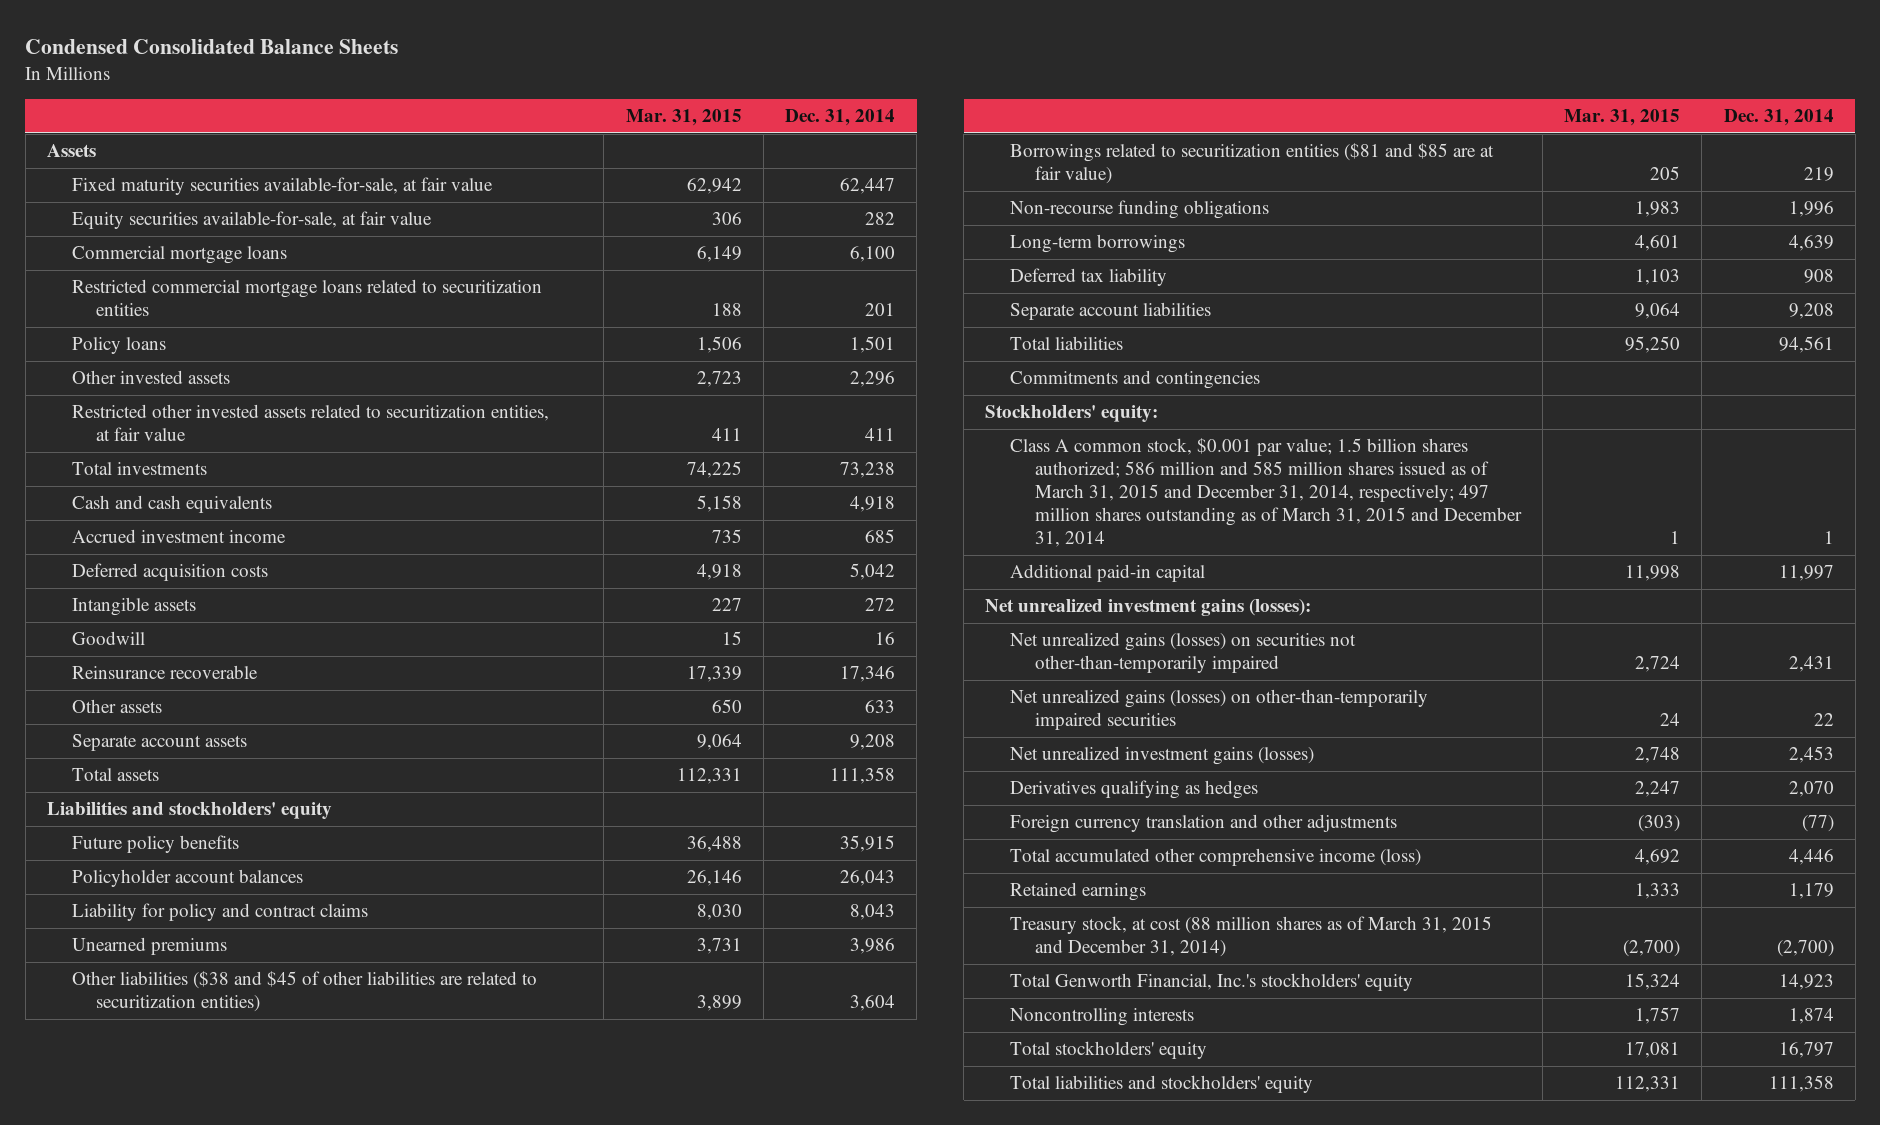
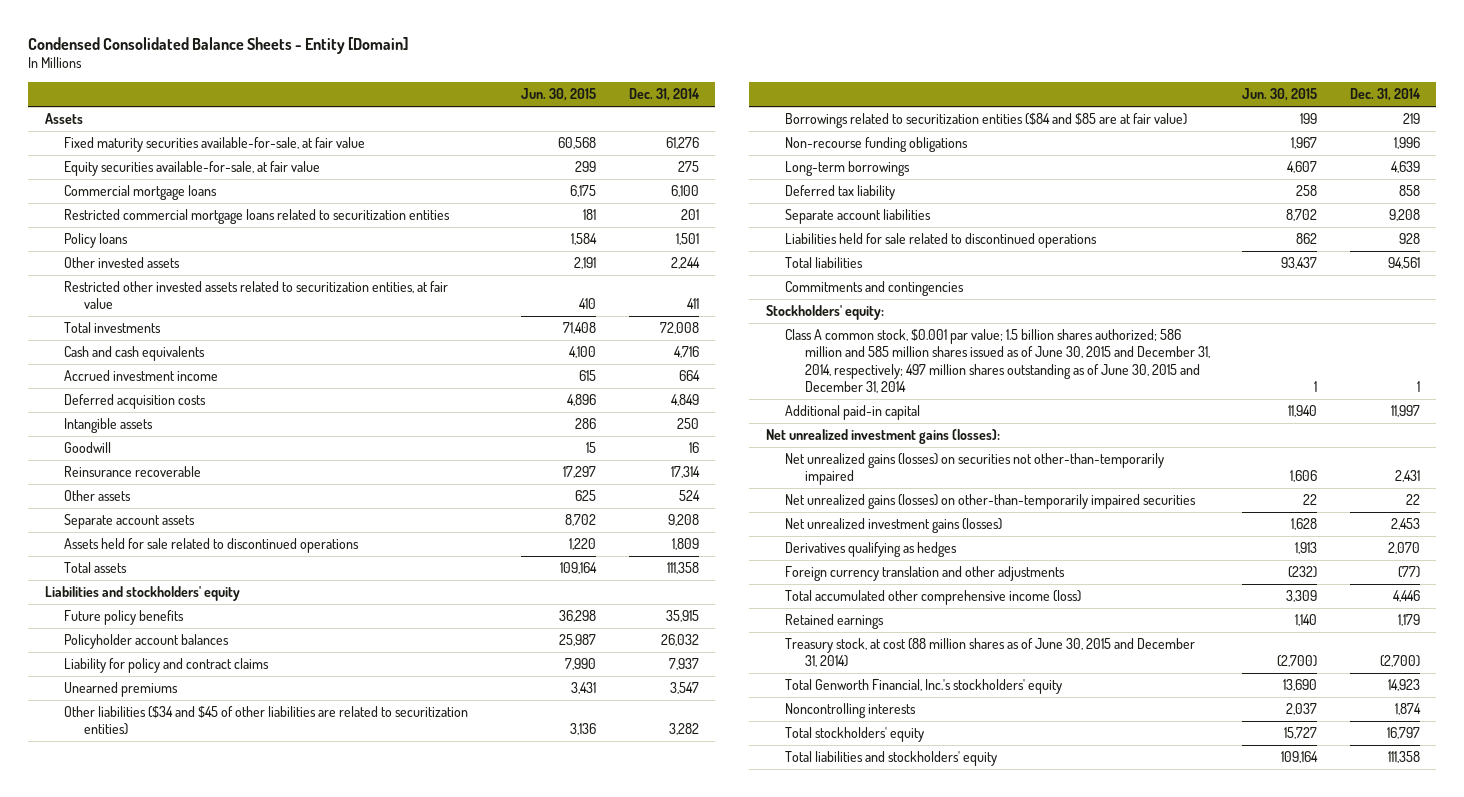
[25,39,399,55] Condensed Consolidated Balance Sheets -> [28,36,409,54] Condensed Consolidated Balance Sheets - Entity [Domain]
[625,109,742,127] Mar. 31, 2015 -> none
none -> [521,88,597,102] Jun. 30, 2015
[839,178,895,195] 62,447 -> [665,137,699,150] 61,276
[864,212,895,226] 282 -> [677,161,699,173] 275
[849,371,895,388] 2,296 -> [670,257,700,270] 2,244
[839,462,895,479] 73,238 -> [659,322,699,335] 72,008
[849,496,895,513] 4,918 -> [673,346,699,359] 4,716
[864,529,895,544] 685 -> [678,370,700,382] 664
[849,563,895,581] 5,042 -> [670,394,699,407] 4,849
[864,598,895,612] 272 -> [676,418,699,430] 250
[839,666,895,683] 17,346 -> [670,466,700,479] 17,314
[864,700,895,714] 633 -> [678,490,700,502] 524
none -> [64,538,360,554] Assets held for sale related to discontinued operations
[839,870,895,887] 26,043 -> [660,634,699,647] 26,032
[849,904,895,921] 8,043 -> [668,658,699,671] 7,937
[849,938,895,955] 3,986 -> [669,682,699,695] 3,547
[71,971,537,1013] Other liabilities ($38 and $45 of other liabilities are related to securitization entities) -> [64,706,469,736] Other liabilities ($34 and $45 of other liabilities are related to securitization entities)
[849,995,895,1012] 3,604 -> [668,723,699,736] 3,282
[1010,143,1495,185] Borrowings related to securitization entities ($81 and $85 are at fair value) -> [785,113,1188,129] Borrowings related to securitization entities ($84 and $85 are at fair value)
[1803,269,1834,284] 908 -> [1398,185,1420,197] 858
none -> [785,233,1098,249] Liabilities held for sale related to discontinued operations
[1010,438,1523,547] Class A common stock, $0.001 par value; 1.5 billion shares authorized; 586 million and 585 million shares issued as of March 31, 2015 and December 31, 2014, respectively; 497 million shares outstanding as of March 31, 2015 and December 31, 2014 -> [785,329,1210,394] Class A common stock, $0.001 par value; 1.5 billion shares authorized; 586 million and 585 million shares issued as of June 30, 2015 and December 31, 2014, respectively; 497 million shares outstanding as of June 30, 2015 and December 31, 2014
[1010,916,1493,958] Treasury stock, at cost (88 million shares as of March 31, 2015 and December 31, 2014) -> [785,638,1196,668] Treasury stock, at cost (88 million shares as of June 30, 2015 and December 31, 2014)

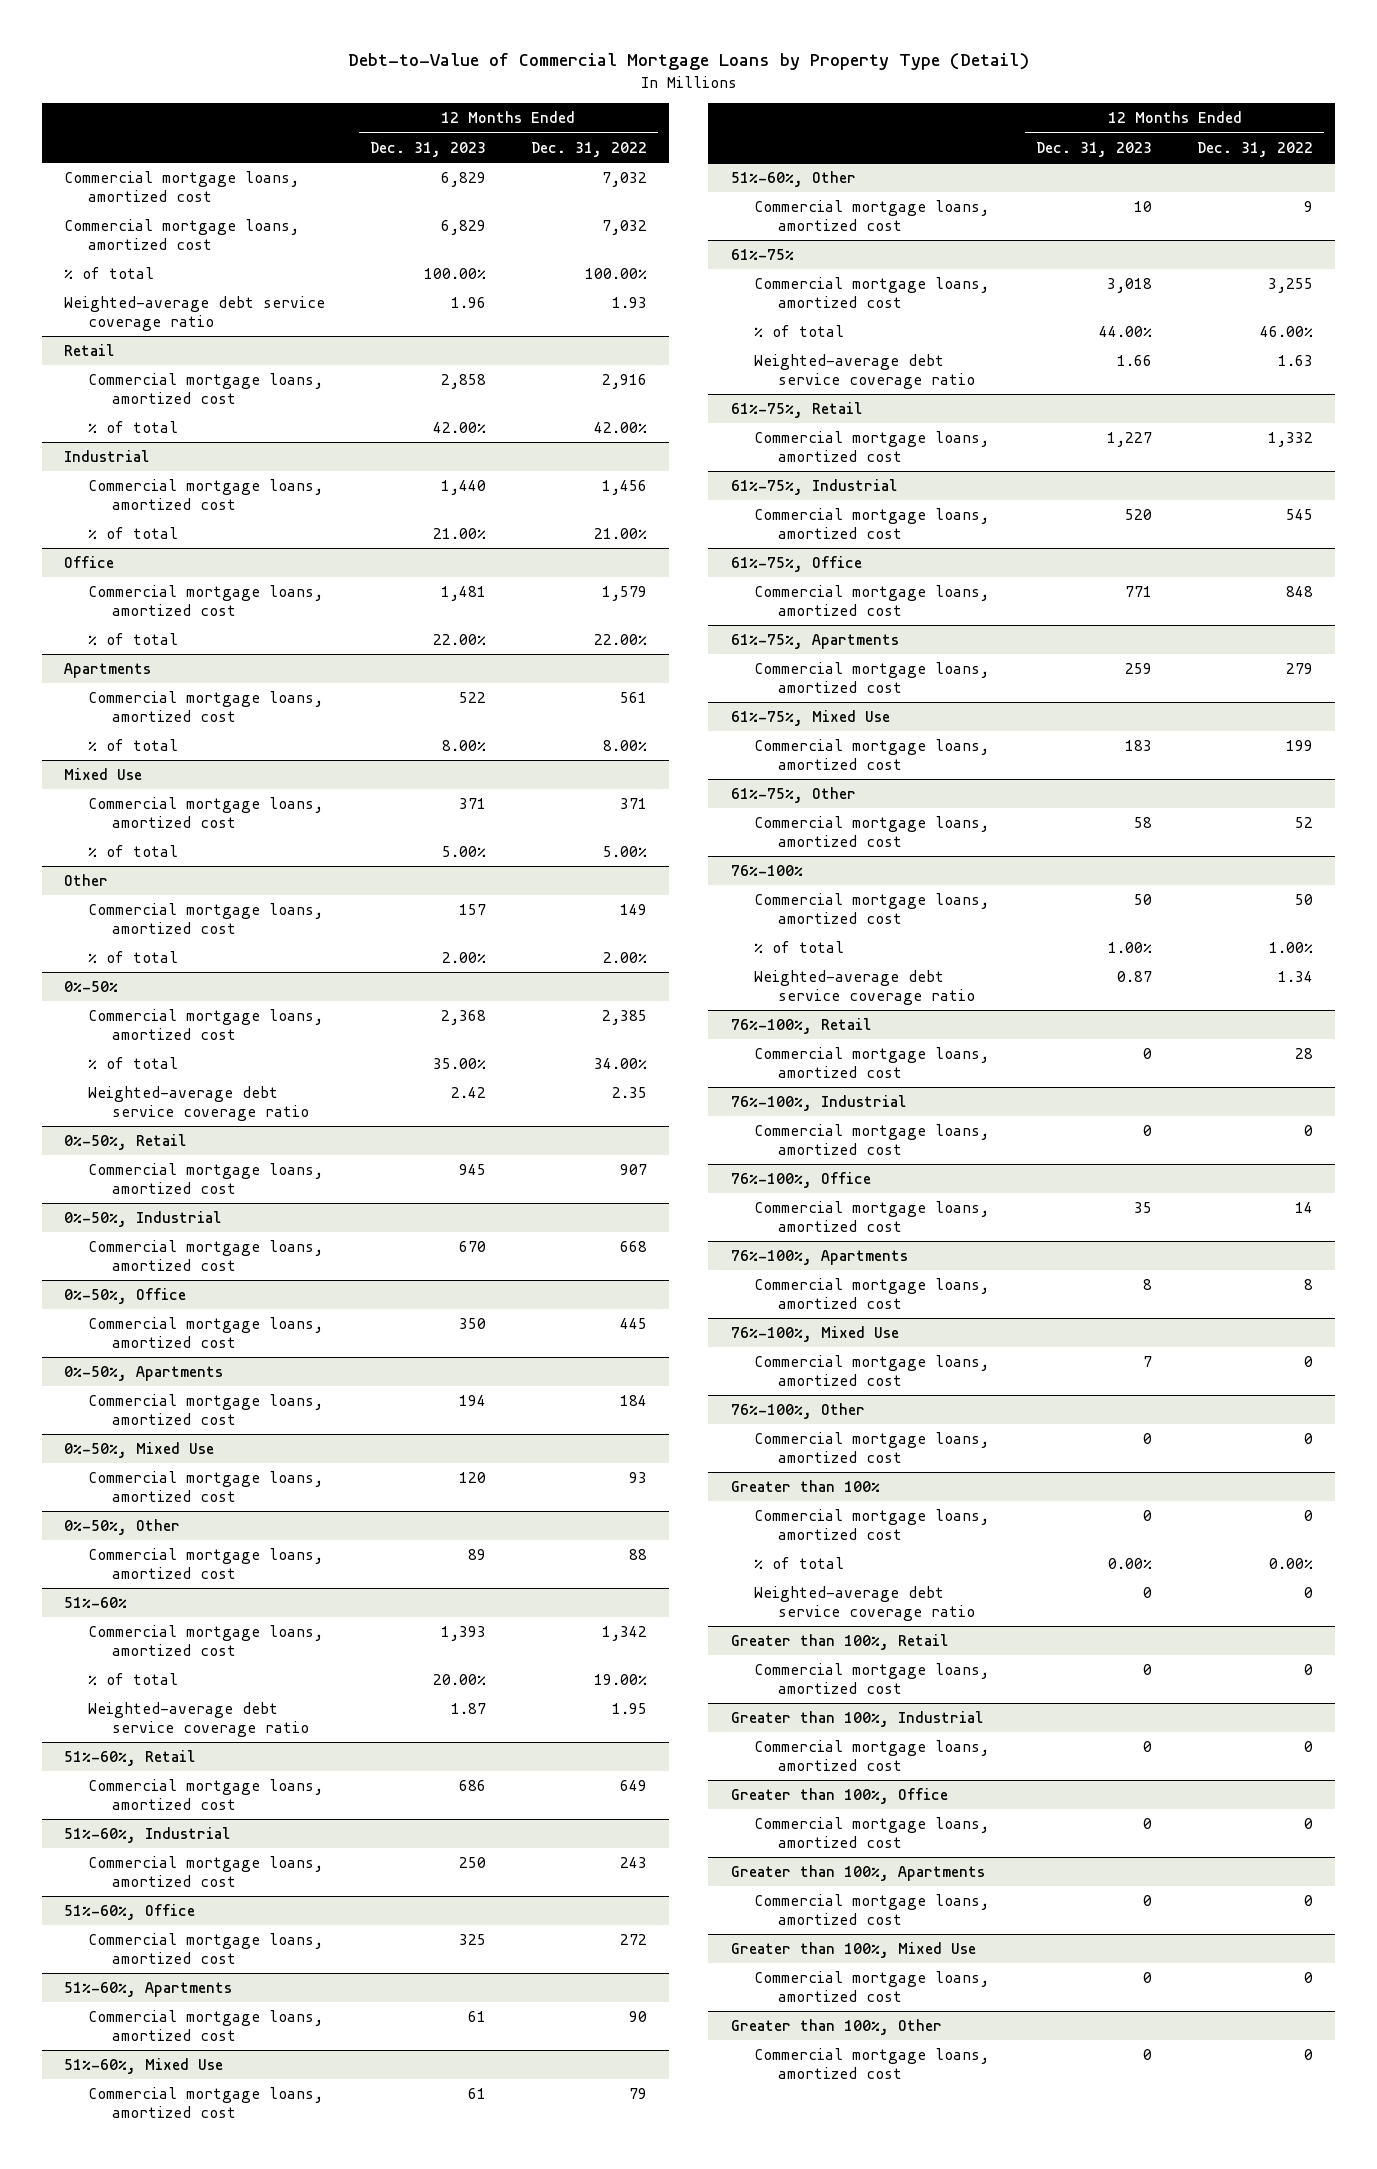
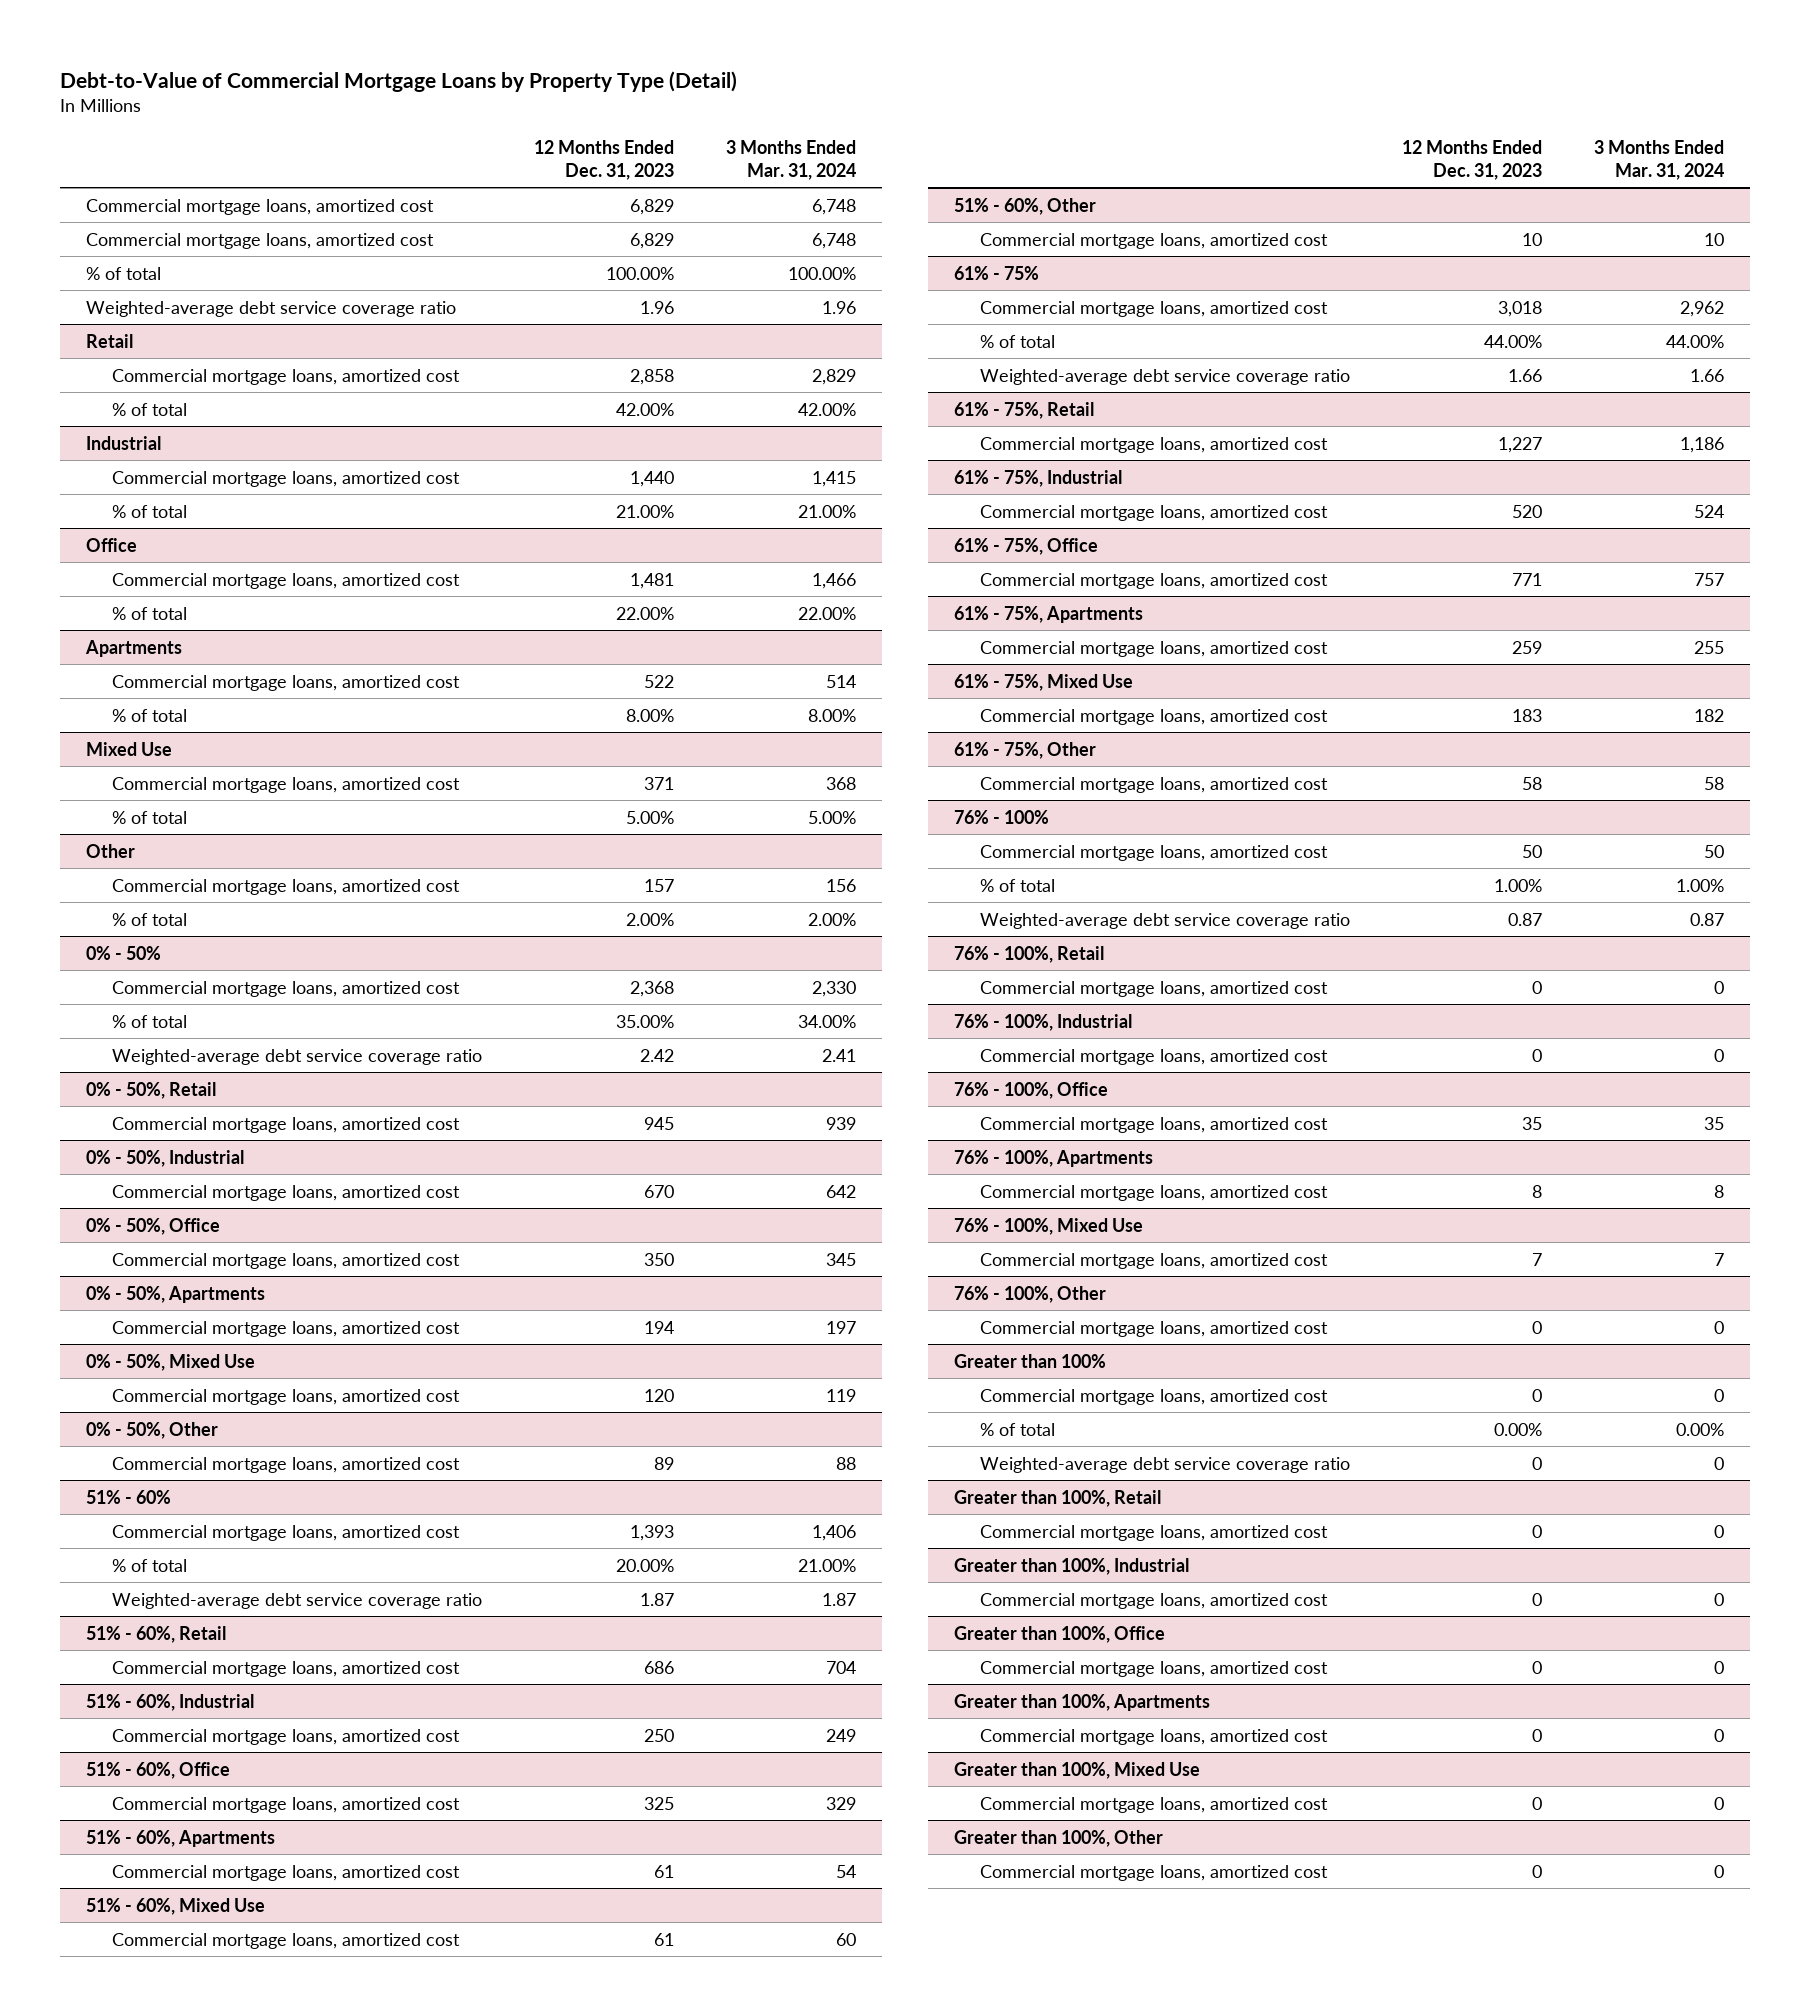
[530,141,647,157] Dec. 31, 2022 -> none
none -> [726,139,857,180] 3 Months Ended Mar. 31, 2024
[64,981,119,993] 0%-50% -> [85,945,161,960] 0% - 50%
[64,1134,187,1151] 0%-50%, Retail -> [85,1081,216,1099] 0% - 50%, Retail
[64,1211,222,1228] 0%-50%, Industrial -> [85,1149,244,1167] 0% - 50%, Industrial
[64,1288,187,1305] 0%-50%, Office -> [85,1217,220,1235] 0% - 50%, Office
[64,1366,224,1382] 0%-50%, Apartments -> [85,1285,265,1303] 0% - 50%, Apartments
[64,1442,215,1459] 0%-50%, Mixed Use -> [85,1353,255,1371] 0% - 50%, Mixed Use
[64,1519,181,1536] 0%-50%, Other -> [85,1421,218,1439] 0% - 50%, Other
[64,1597,128,1609] 51%-60% -> [85,1489,171,1504] 51% - 60%
[64,1750,196,1767] 51%-60%, Retail -> [85,1625,226,1643] 51% - 60%, Retail
[64,1827,231,1844] 51%-60%, Industrial -> [85,1693,254,1711] 51% - 60%, Industrial
[64,1904,196,1921] 51%-60%, Office -> [85,1761,230,1779] 51% - 60%, Office
[64,1982,233,1998] 51%-60%, Apartments -> [85,1829,275,1847] 51% - 60%, Apartments
[64,2058,224,2075] 51%-60%, Mixed Use -> [85,1897,265,1915] 51% - 60%, Mixed Use
[730,171,856,188] 51%-60%, Other -> [953,197,1096,215] 51% - 60%, Other
[730,249,794,261] 61%-75% -> [953,265,1039,280] 61% - 75%
[730,402,862,419] 61%-75%, Retail -> [953,401,1094,419] 61% - 75%, Retail
[730,479,897,496] 61%-75%, Industrial -> [953,469,1122,487] 61% - 75%, Industrial
[730,556,862,573] 61%-75%, Office -> [953,537,1098,555] 61% - 75%, Office
[730,634,899,650] 61%-75%, Apartments -> [953,605,1143,623] 61% - 75%, Apartments
[730,710,890,727] 61%-75%, Mixed Use -> [953,673,1133,691] 61% - 75%, Mixed Use
[730,787,856,804] 61%-75%, Other -> [953,741,1096,759] 61% - 75%, Other
[730,865,803,877] 76%-100% -> [953,809,1049,824] 76% - 100%
[730,1018,871,1035] 76%-100%, Retail -> [953,945,1104,963] 76% - 100%, Retail
[730,1095,906,1112] 76%-100%, Industrial -> [953,1013,1132,1031] 76% - 100%, Industrial
[730,1172,871,1189] 76%-100%, Office -> [953,1081,1108,1099] 76% - 100%, Office
[730,1250,908,1266] 76%-100%, Apartments -> [953,1149,1153,1167] 76% - 100%, Apartments
[730,1326,899,1343] 76%-100%, Mixed Use -> [953,1217,1143,1235] 76% - 100%, Mixed Use
[730,1403,865,1420] 76%-100%, Other -> [953,1285,1106,1303] 76% - 100%, Other

